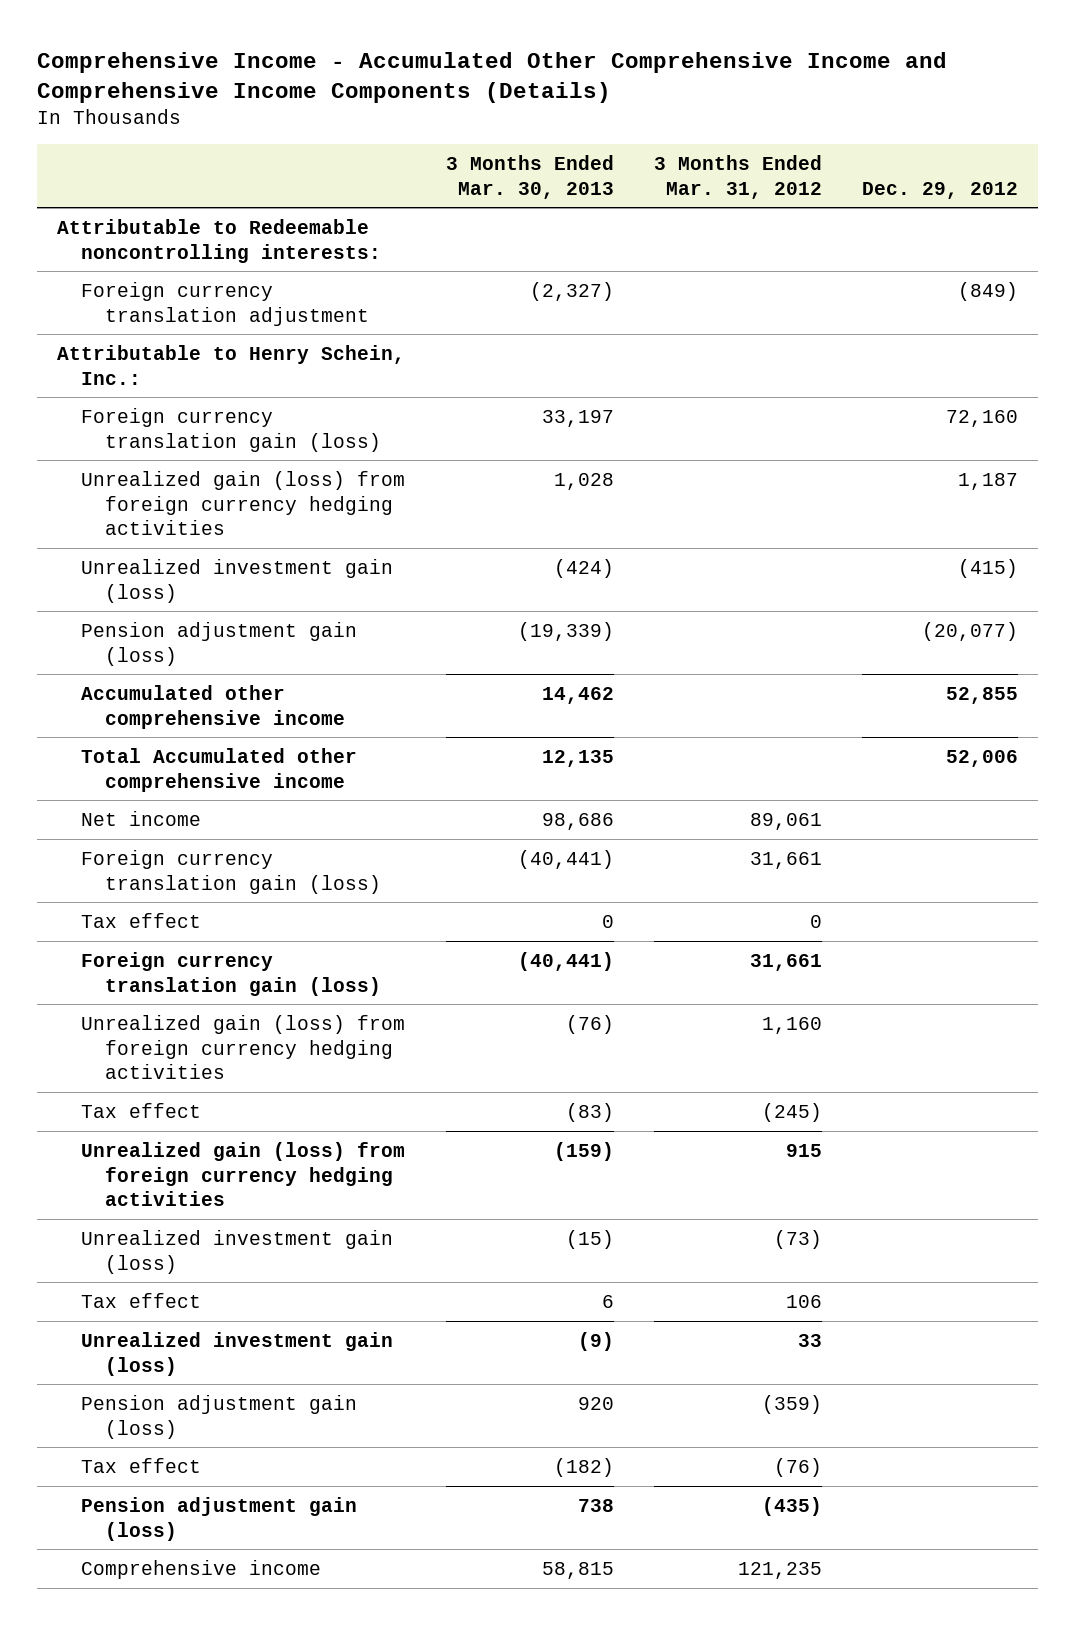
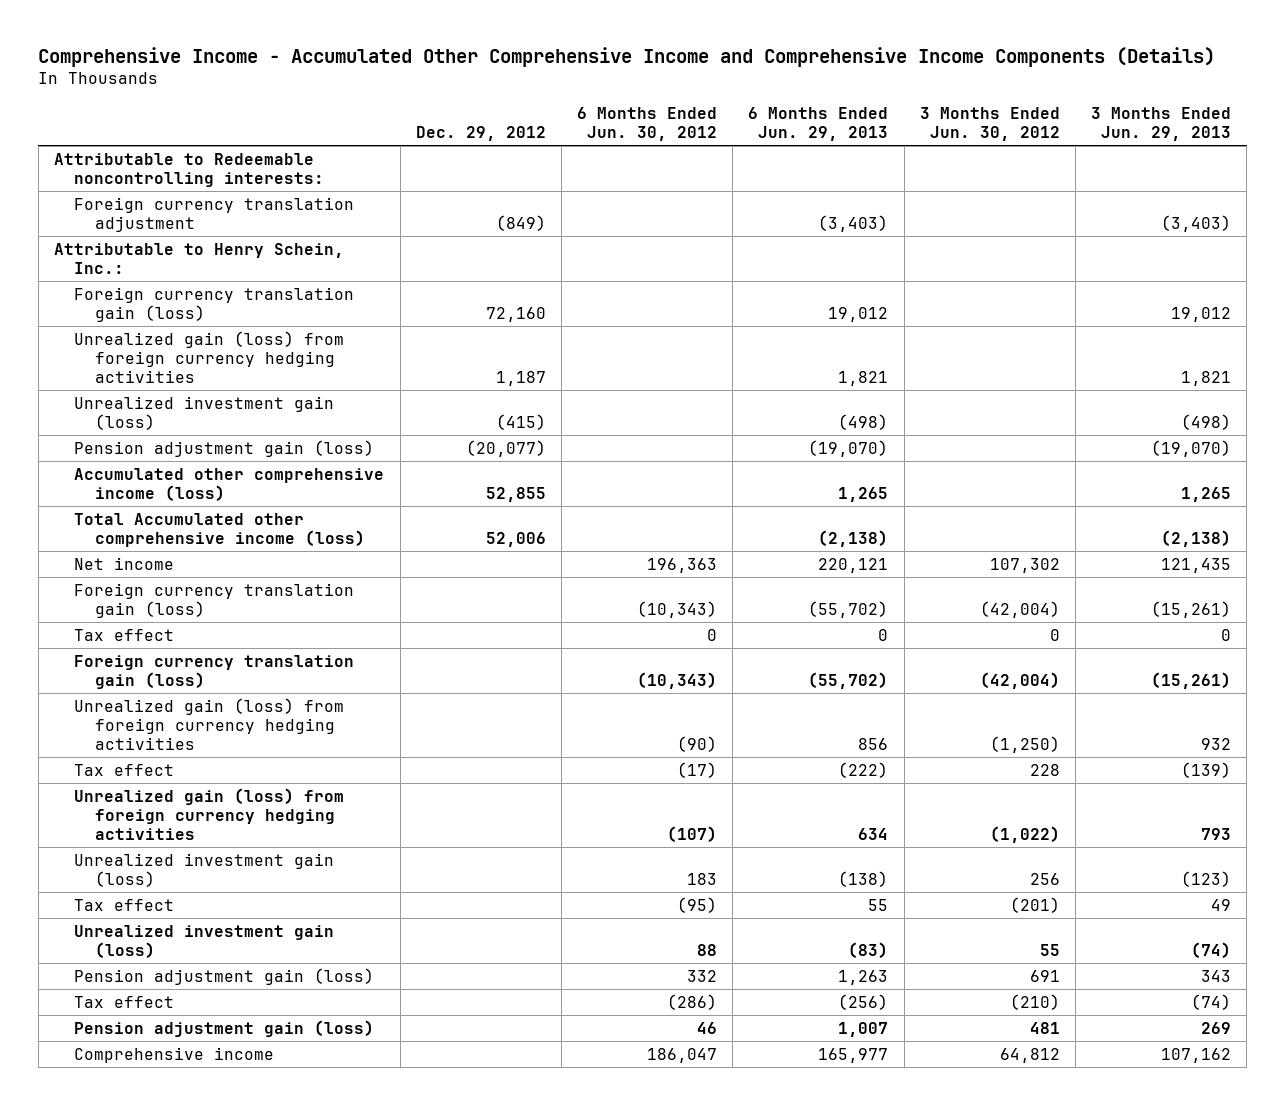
[445,154,614,199] 3 Months Ended Mar. 30, 2013 -> none
[653,154,822,199] 3 Months Ended Mar. 31, 2012 -> none
none -> [577,107,718,142] 6 Months Ended Jun. 30, 2012
none -> [748,107,889,142] 6 Months Ended Jun. 29, 2013
none -> [919,107,1060,142] 3 Months Ended Jun. 30, 2012
none -> [1091,107,1232,142] 3 Months Ended Jun. 29, 2013
[81,684,346,729] Accumulated other comprehensive income -> [74,467,385,501] Accumulated other comprehensive income (loss)
[81,747,358,792] Total Accumulated other comprehensive income -> [74,512,366,547] Total Accumulated other comprehensive income (loss)

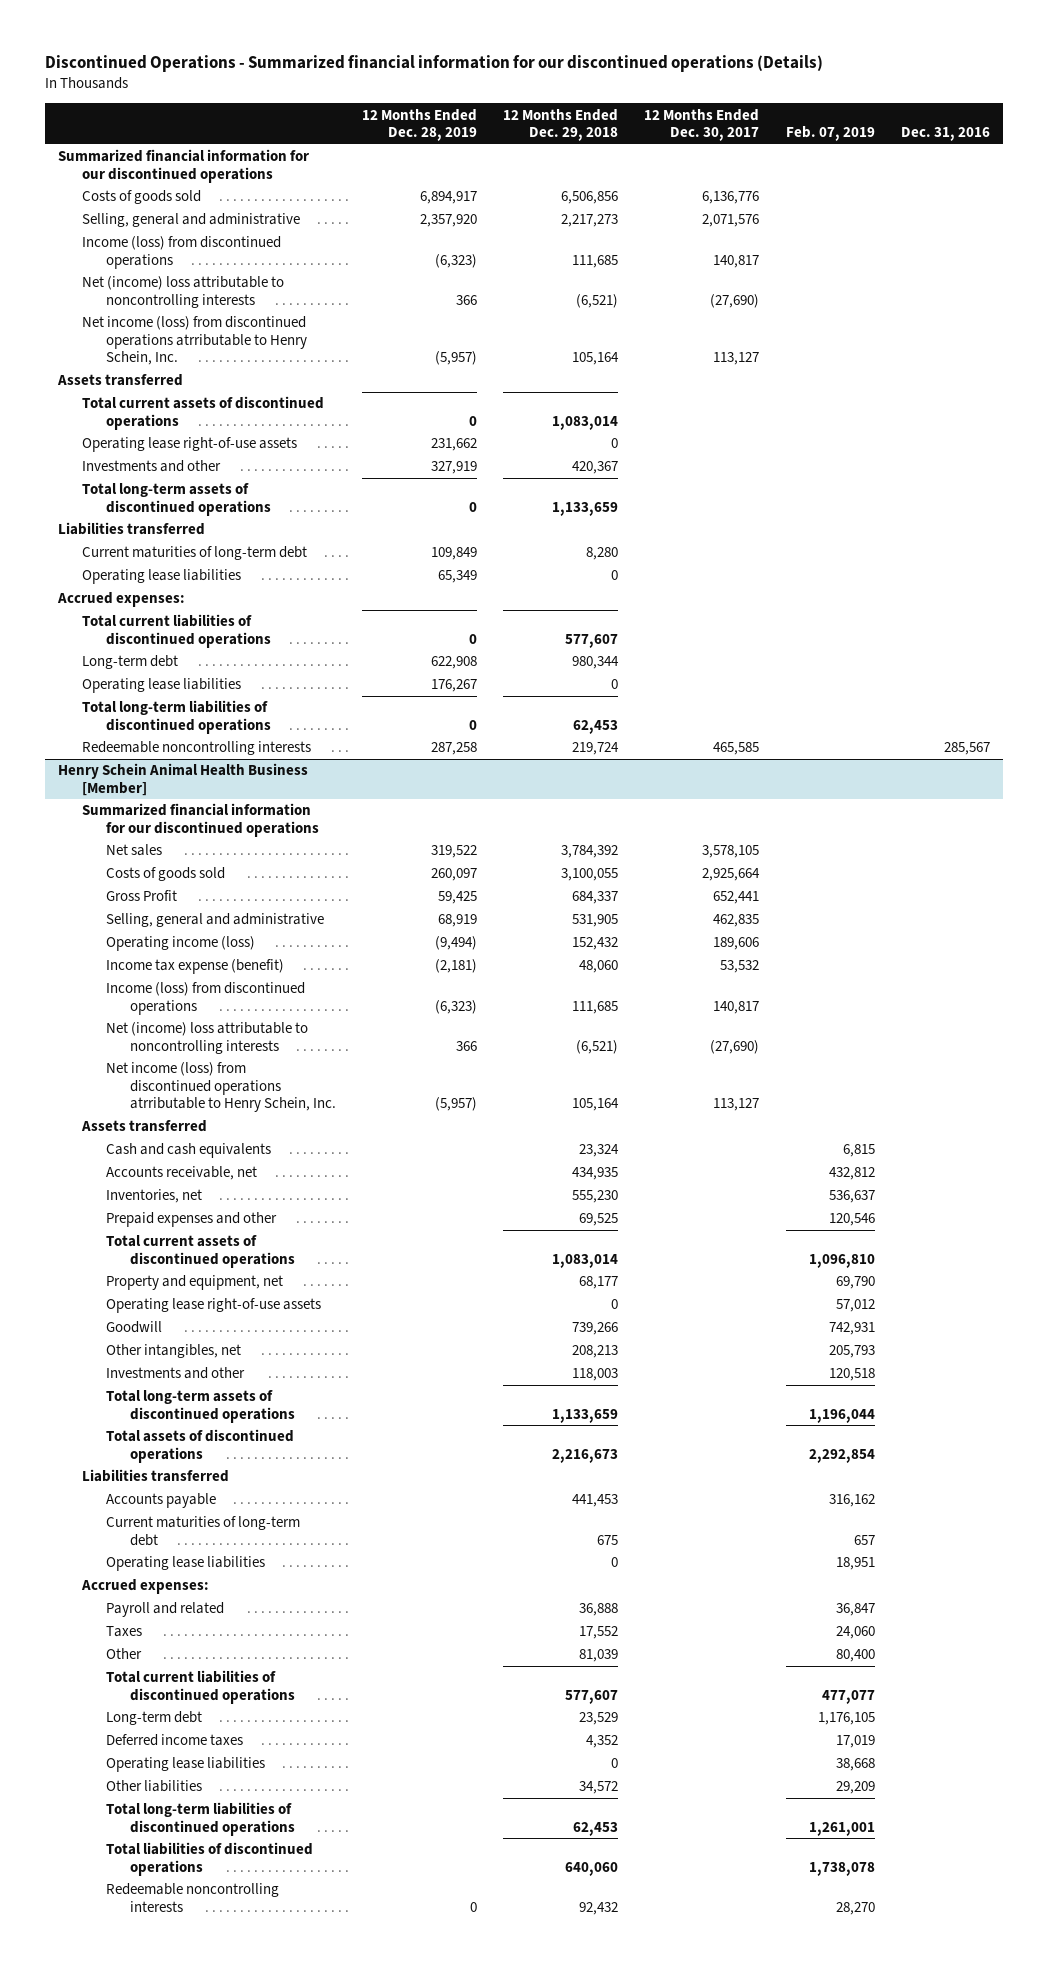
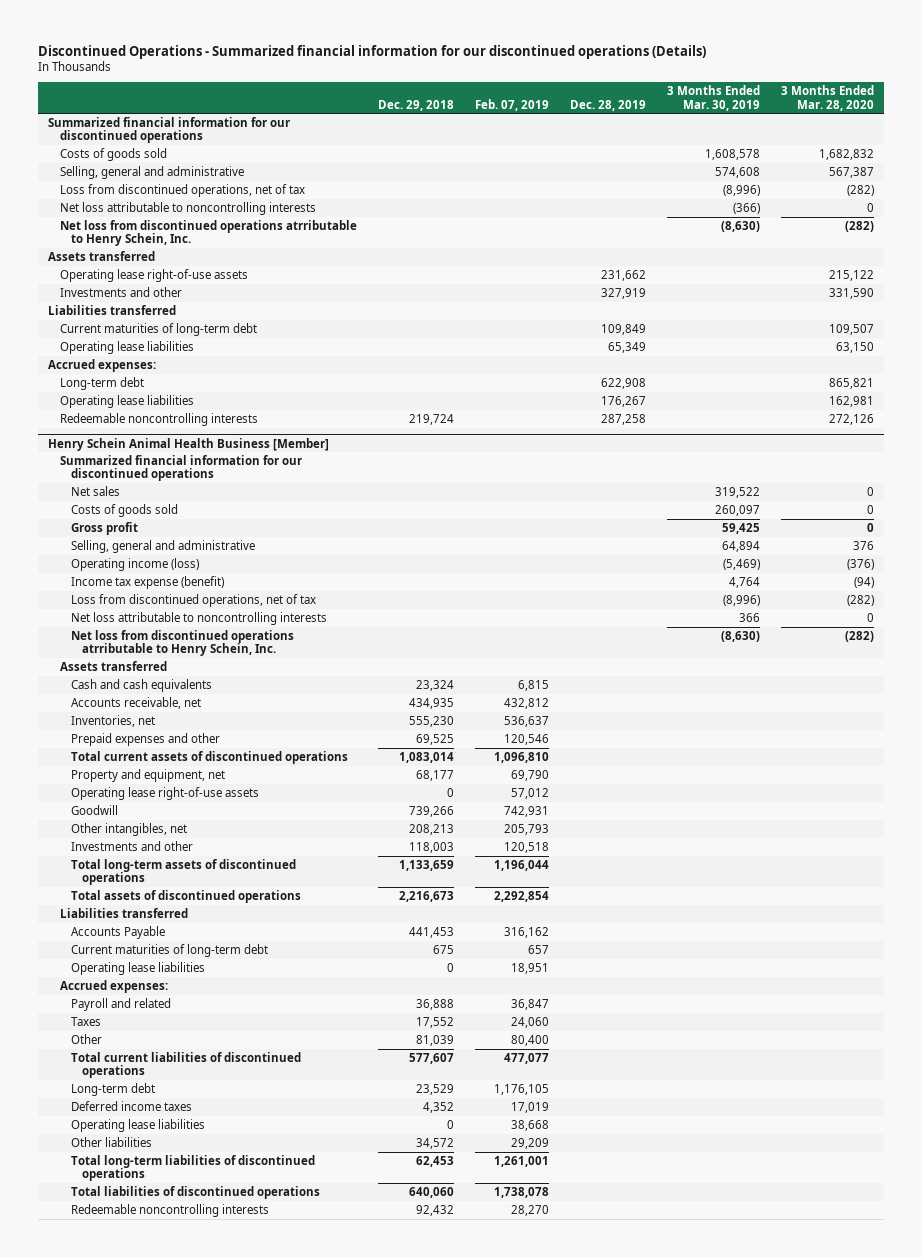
[361,108,477,141] 12 Months Ended Dec. 28, 2019 -> none
[503,108,619,141] 12 Months Ended Dec. 29, 2018 -> none
[644,108,760,141] 12 Months Ended Dec. 30, 2017 -> none
[901,126,991,141] Dec. 31, 2016 -> none
none -> [377,99,454,111] Dec. 29, 2018
none -> [569,99,646,111] Dec. 28, 2019
none -> [666,85,760,111] 3 Months Ended Mar. 30, 2019
none -> [780,85,874,111] 3 Months Ended Mar. 28, 2020
[81,236,281,269] Income (loss) from discontinued operations -> [59,183,305,197] Loss from discontinued operations, net of tax
[81,276,284,308] Net (income) loss attributable to noncontrolling interests -> [59,201,316,215] Net loss attributable to noncontrolling interests
[81,316,307,366] Net income (loss) from discontinued operations atrributable to Henry Schein, Inc. -> [59,219,357,247] Net loss from discontinued operations atrributable to Henry Schein, Inc.
[81,396,324,430] Total current assets of discontinued operations -> none
[81,483,271,516] Total long-term assets of discontinued operations -> none
[81,614,271,648] Total current liabilities of discontinued operations -> none
[81,700,271,734] Total long-term liabilities of discontinued operations -> none
[105,890,177,902] Gross Profit -> [71,521,139,535] Gross profit
[105,982,305,1015] Income (loss) from discontinued operations -> [71,593,317,607] Loss from discontinued operations, net of tax
[105,1022,308,1054] Net (income) loss attributable to noncontrolling interests -> [71,611,328,625] Net loss attributable to noncontrolling interests
[105,1062,336,1113] Net income (loss) from discontinued operations atrributable to Henry Schein, Inc. -> [71,629,295,657] Net loss from discontinued operations atrributable to Henry Schein, Inc.
[105,1493,216,1509] Accounts payable -> [71,925,166,939] Accounts Payable

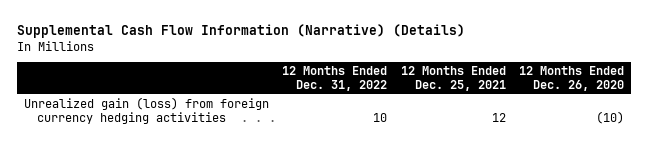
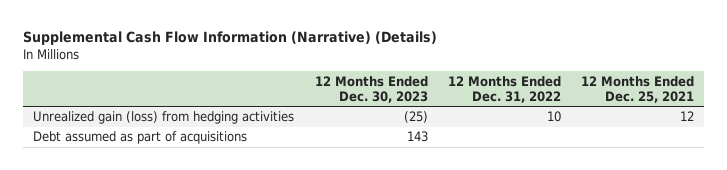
[519,66,625,92] 12 Months Ended Dec. 26, 2020 -> none
none -> [314,75,428,103] 12 Months Ended Dec. 30, 2023
[23,96,269,124] Unrealized gain (loss) from foreign currency hedging activities -> [33,111,295,125] Unrealized gain (loss) from hedging activities
none -> [33,131,248,145] Debt assumed as part of acquisitions

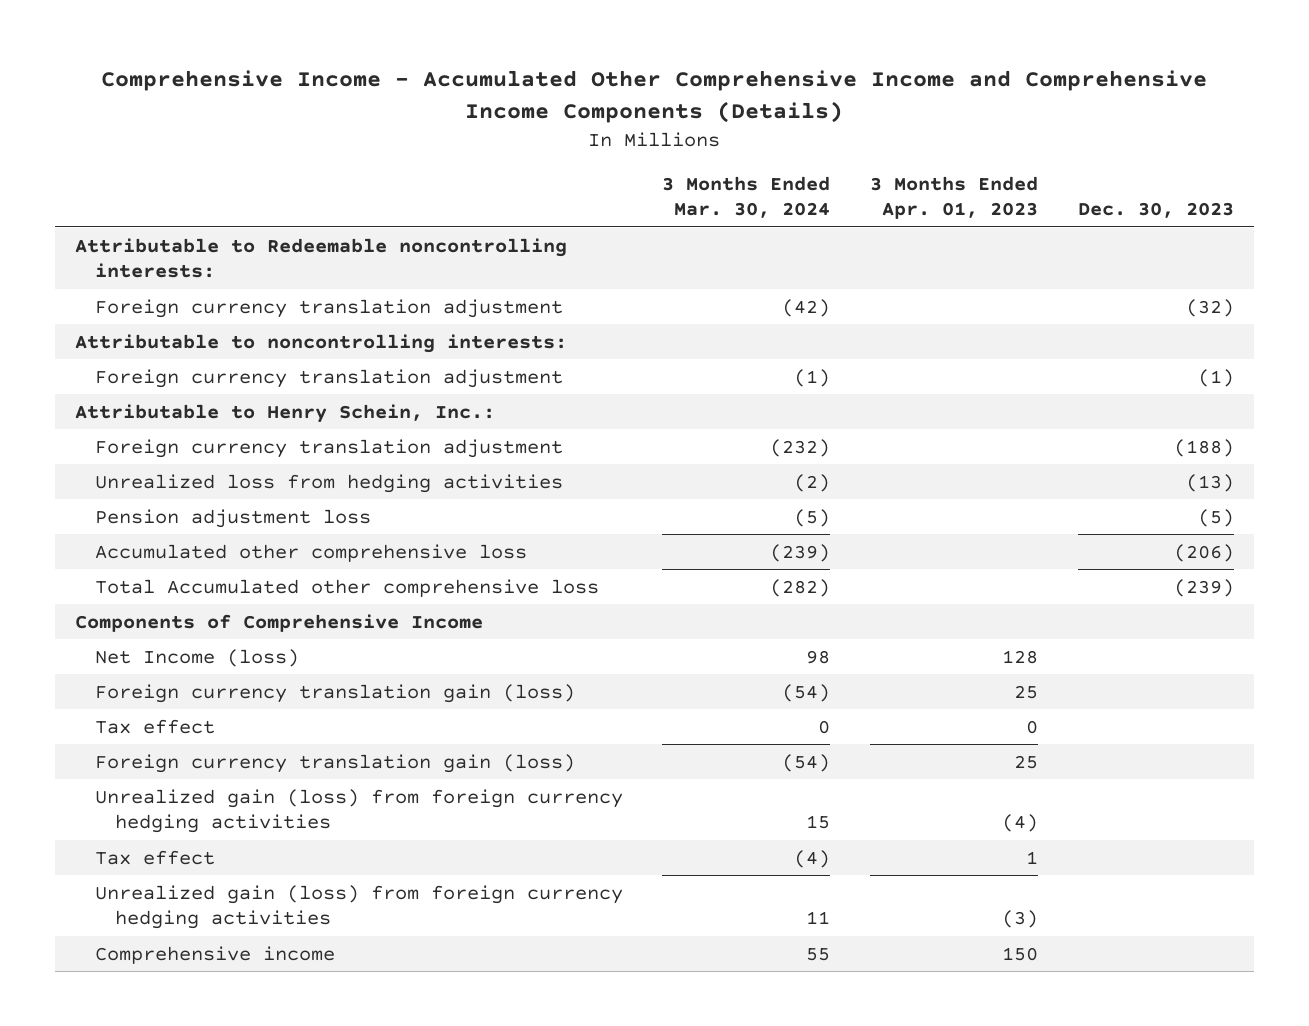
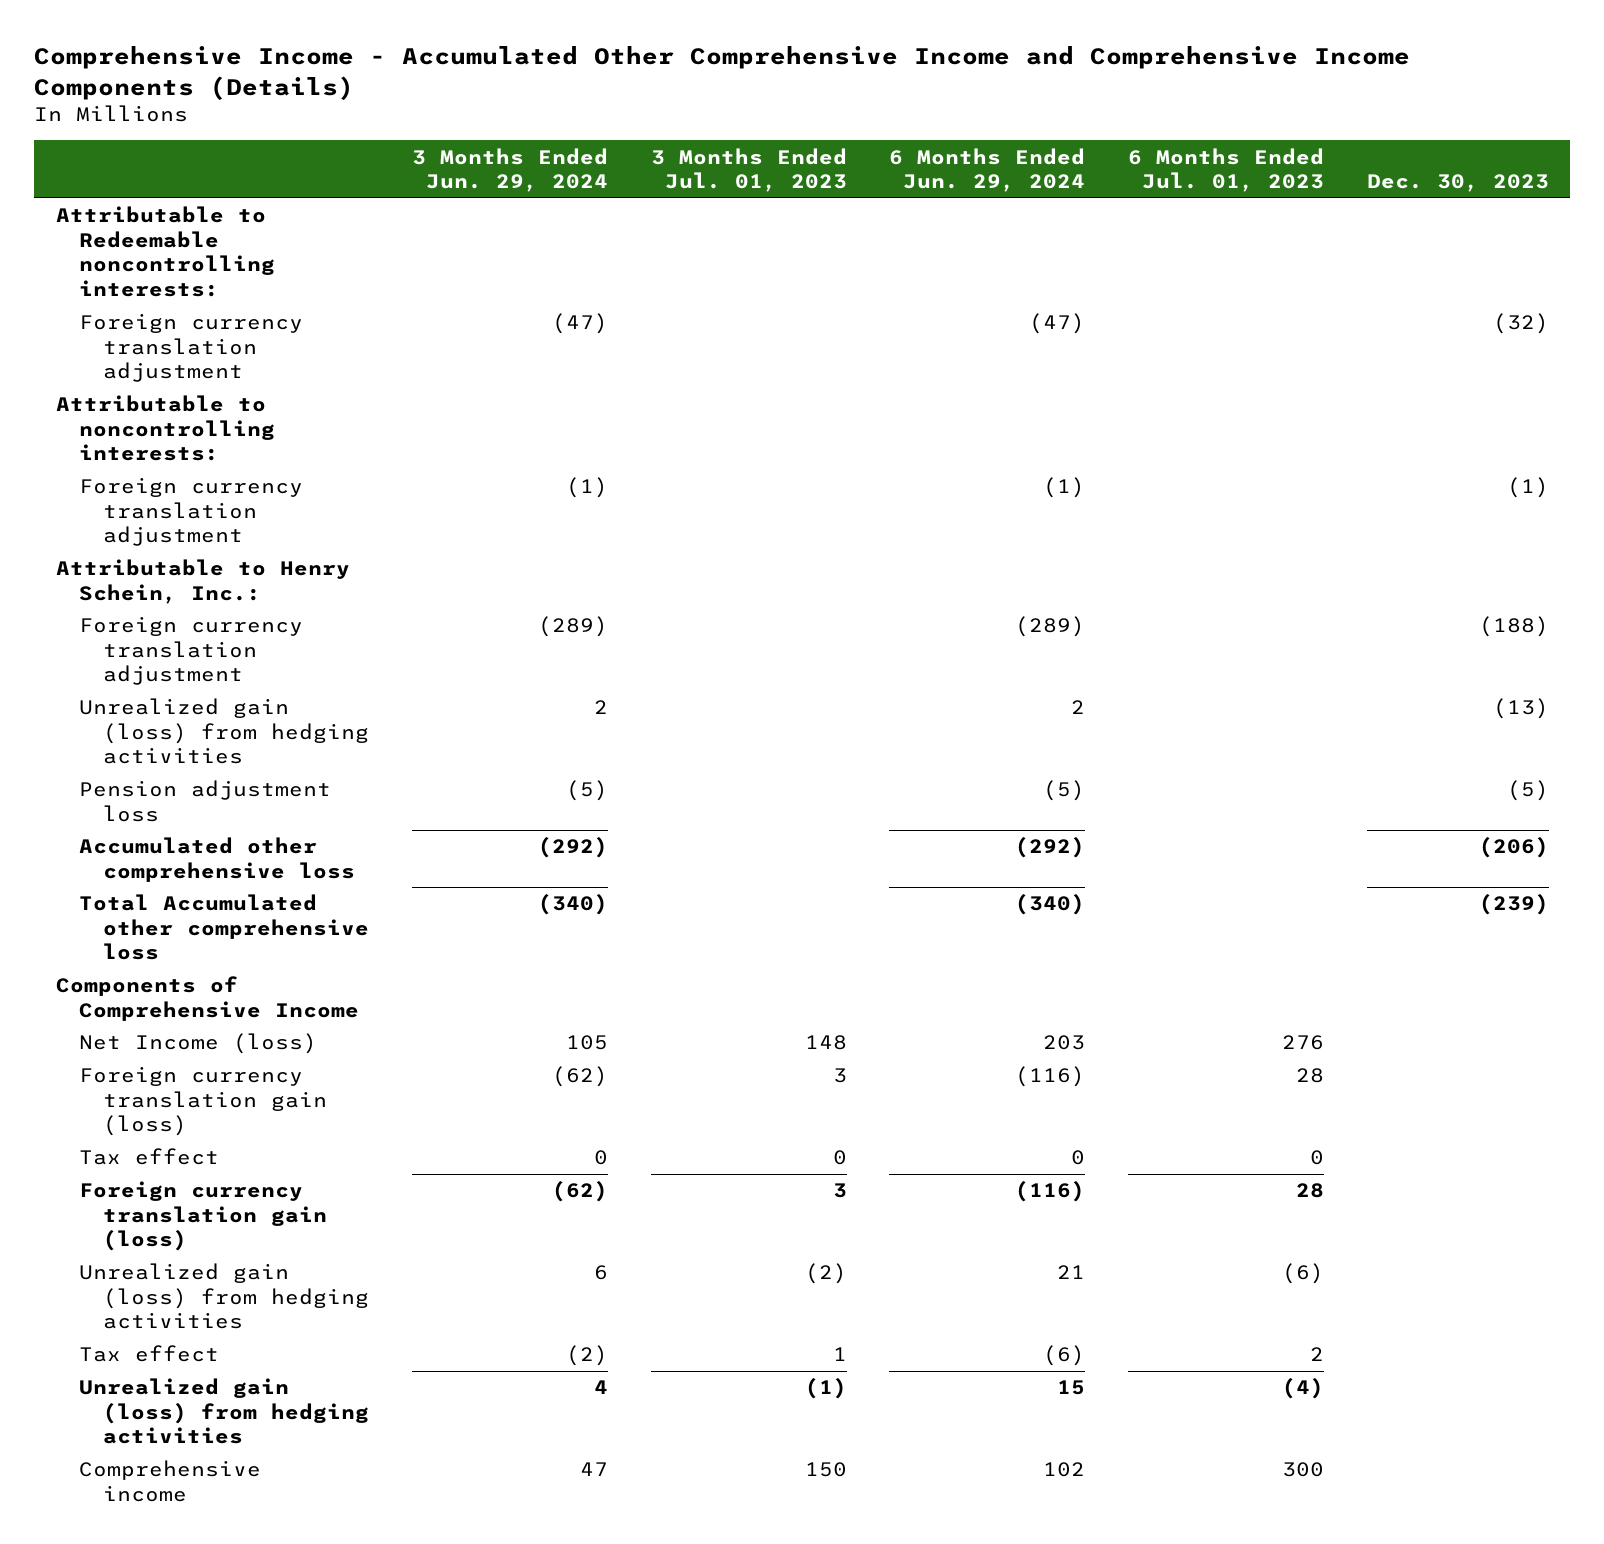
[662,175,831,219] 3 Months Ended Mar. 30, 2024 -> none
[870,175,1039,220] 3 Months Ended Apr. 01, 2023 -> none
none -> [412,147,609,193] 3 Months Ended Jun. 29, 2024
none -> [650,147,847,193] 3 Months Ended Jul. 01, 2023
none -> [889,147,1086,193] 6 Months Ended Jun. 29, 2024
none -> [1128,147,1325,193] 6 Months Ended Jul. 01, 2023
[94,473,563,493] Unrealized loss from hedging activities -> [79,698,370,765] Unrealized gain (loss) from hedging activities
[94,788,623,833] Unrealized gain (loss) from foreign currency hedging activities -> [79,1263,370,1330] Unrealized gain (loss) from hedging activities
[94,884,623,929] Unrealized gain (loss) from foreign currency hedging activities -> [79,1378,370,1445] Unrealized gain (loss) from hedging activities

